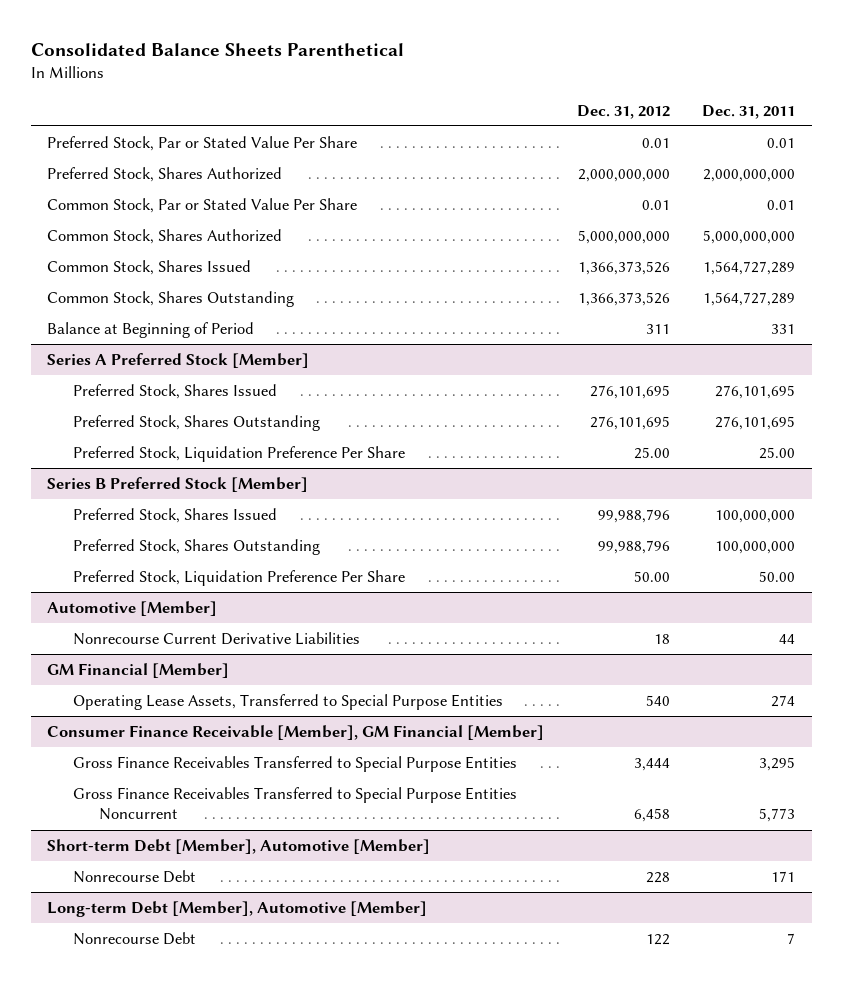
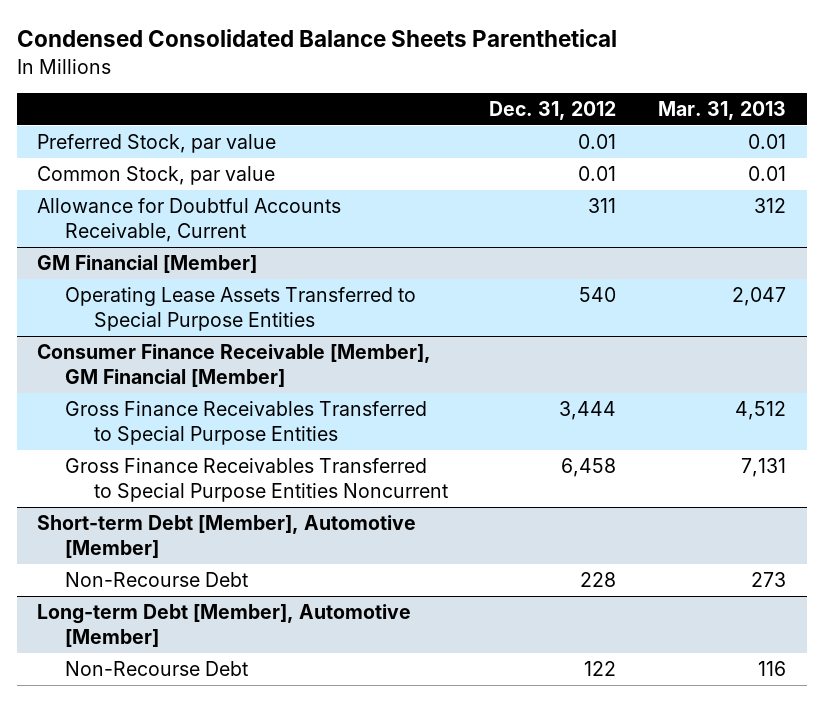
[30,42,404,56] Consolidated Balance Sheets Parenthetical -> [16,29,617,48] Condensed Consolidated Balance Sheets Parenthetical
[702,104,796,119] Dec. 31, 2011 -> none
none -> [658,101,787,121] Mar. 31, 2013
[46,167,282,183] Preferred Stock, Shares Authorized -> none
[46,229,282,245] Common Stock, Shares Authorized -> none
[46,260,251,276] Common Stock, Shares Issued -> none
[46,291,294,308] Common Stock, Shares Outstanding -> none
[46,353,309,369] Series A Preferred Stock [Member] -> none
[73,384,278,400] Preferred Stock, Shares Issued -> none
[73,415,321,432] Preferred Stock, Shares Outstanding -> none
[73,446,406,463] Preferred Stock, Liquidation Preference Per Share -> none
[46,477,308,493] Series B Preferred Stock [Member] -> none
[73,508,278,524] Preferred Stock, Shares Issued -> none
[73,539,321,556] Preferred Stock, Shares Outstanding -> none
[73,570,406,587] Preferred Stock, Liquidation Preference Per Share -> none
[46,601,217,617] Automotive [Member] -> none
[73,632,361,646] Nonrecourse Current Derivative Liabilities -> none
[46,136,357,152] Preferred Stock, Par or Stated Value Per Share -> [37,133,277,153] Preferred Stock, par value
[46,198,357,214] Common Stock, Par or Stated Value Per Share -> [37,165,276,185] Common Stock, par value
[46,322,254,339] Balance at Beginning of Period -> [37,197,342,243] Allowance for Doubtful Accounts Receivable, Current
[73,694,504,711] Operating Lease Assets, Transferred to Special Purpose Entities -> [65,286,417,332] Operating Lease Assets Transferred to Special Purpose Entities
[73,870,197,884] Nonrecourse Debt -> [65,571,249,587] Non-Recourse Debt
[73,932,197,946] Nonrecourse Debt -> [65,660,249,676] Non-Recourse Debt

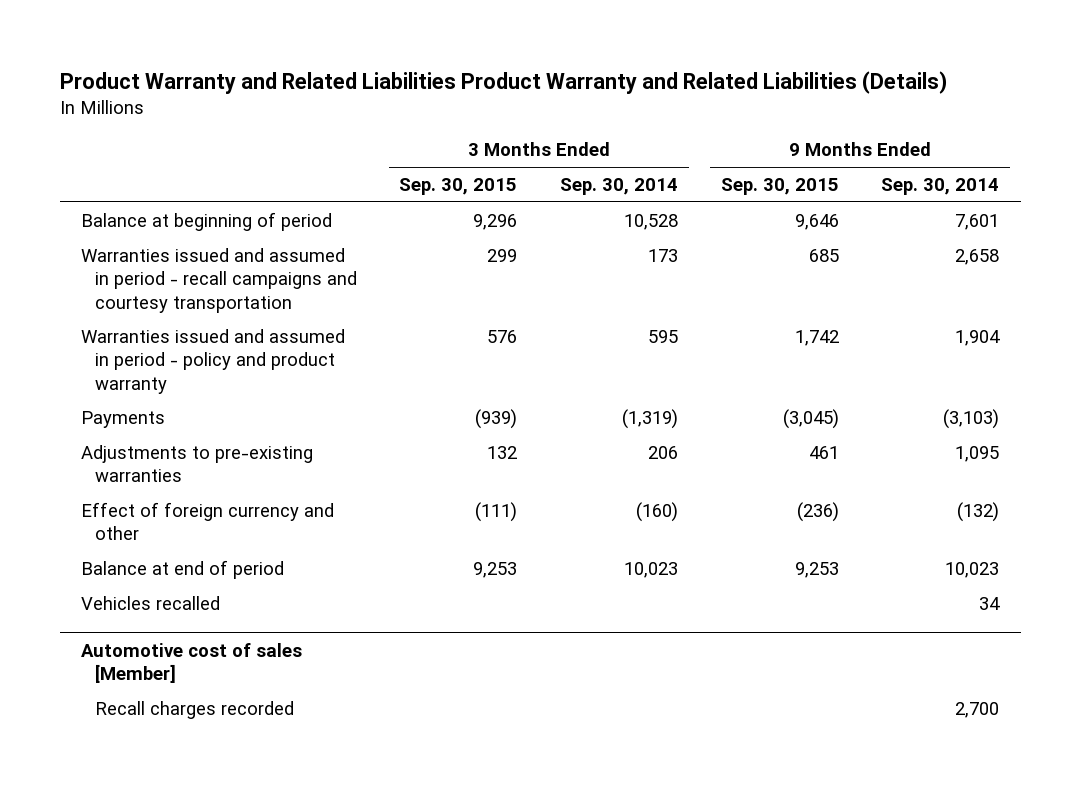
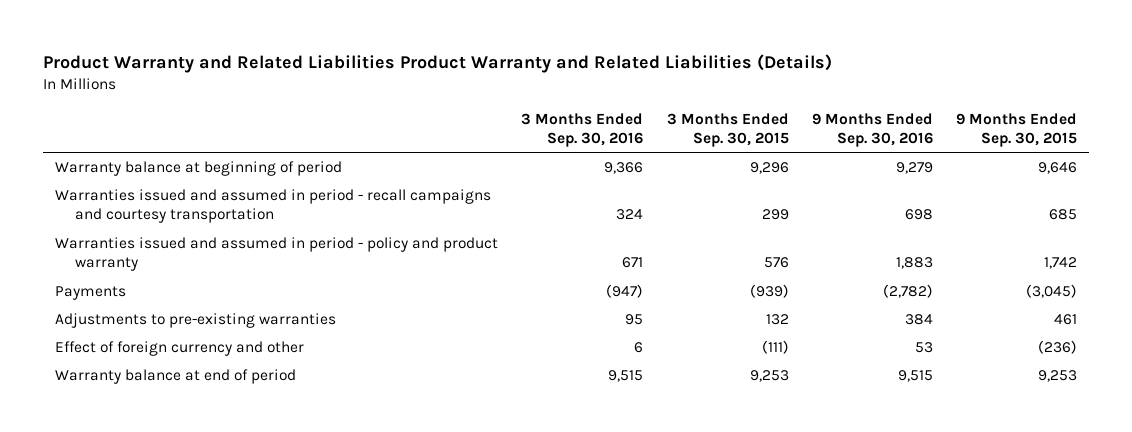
[559,178,678,196] Sep. 30, 2014 -> none
[881,178,1000,196] Sep. 30, 2014 -> none
none -> [521,112,644,148] 3 Months Ended Sep. 30, 2016
none -> [812,112,934,148] 9 Months Ended Sep. 30, 2016
[81,211,333,231] Balance at beginning of period -> [55,160,343,176] Warranty balance at beginning of period
[81,595,221,610] Vehicles recalled -> none
[81,642,303,683] Automotive cost of sales [Member] -> none
[94,700,294,719] Recall charges recorded -> none
[81,559,285,579] Balance at end of period -> [55,368,297,384] Warranty balance at end of period

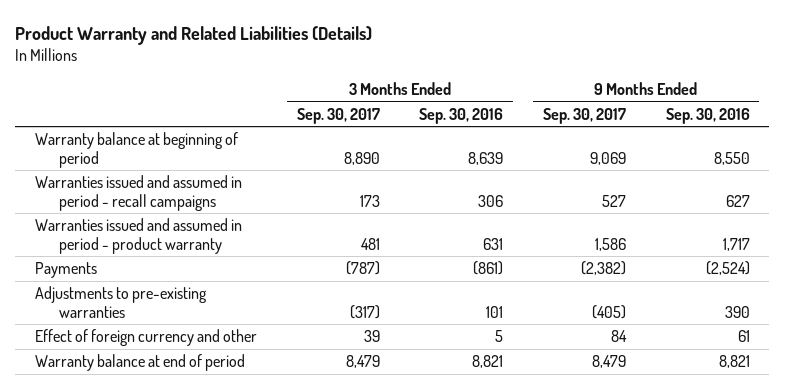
[43,53,833,73] Product Warranty and Related Liabilities Product Warranty and Related Liabilities (Details) -> [15,25,373,45] Product Warranty and Related Liabilities (Details)
[666,112,789,148] 3 Months Ended Sep. 30, 2015 -> none
[956,112,1078,148] 9 Months Ended Sep. 30, 2015 -> none
none -> [296,107,380,124] Sep. 30, 2017
none -> [542,107,626,124] Sep. 30, 2017
[604,161,644,174] 9,366 -> [468,151,504,165] 8,639
[896,161,934,174] 9,279 -> [713,151,750,165] 8,550
[55,188,492,224] Warranties issued and assumed in period - recall campaigns and courtesy transportation -> [34,175,242,211] Warranties issued and assumed in period - recall campaigns
[616,209,644,221] 324 -> [478,194,504,207] 306
[905,209,934,221] 698 -> [725,194,750,207] 627
[55,236,499,272] Warranties issued and assumed in period - policy and product warranty -> [34,218,242,254] Warranties issued and assumed in period - product warranty
[622,257,644,269] 671 -> [483,237,504,250] 631
[896,257,934,270] 1,883 -> [722,237,750,251] 1,717
[606,283,644,298] (947) -> [473,261,504,276] (861)
[883,283,934,298] (2,782) -> [705,261,750,276] (2,524)
[625,313,644,325] 95 -> [486,305,504,318] 101
[905,313,934,325] 384 -> [724,305,750,318] 390
[634,341,644,353] 6 -> [495,330,504,343] 5
[915,341,934,353] 53 -> [737,330,750,343] 61
[608,369,644,382] 9,515 -> [472,355,504,369] 8,821
[898,369,934,382] 9,515 -> [718,355,750,369] 8,821

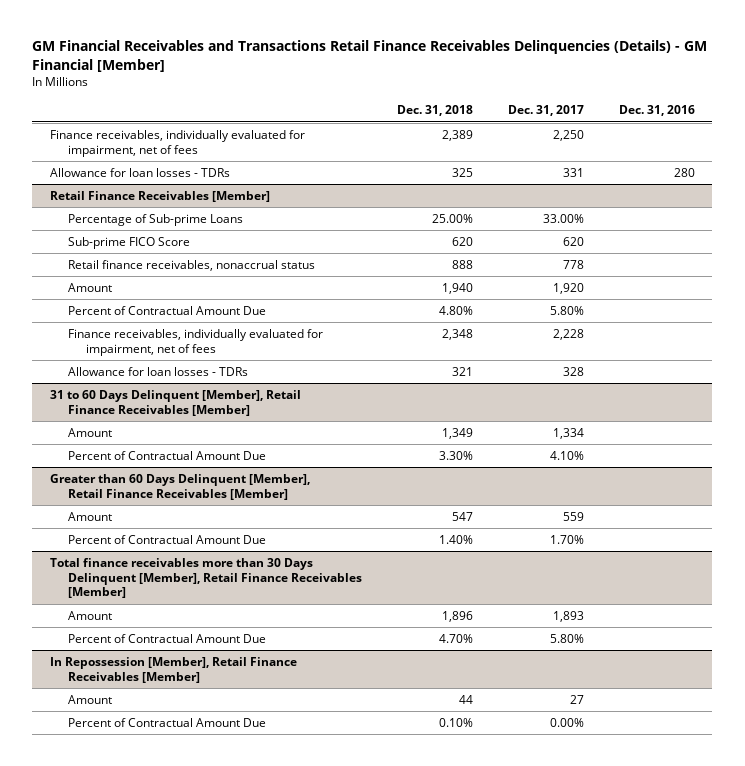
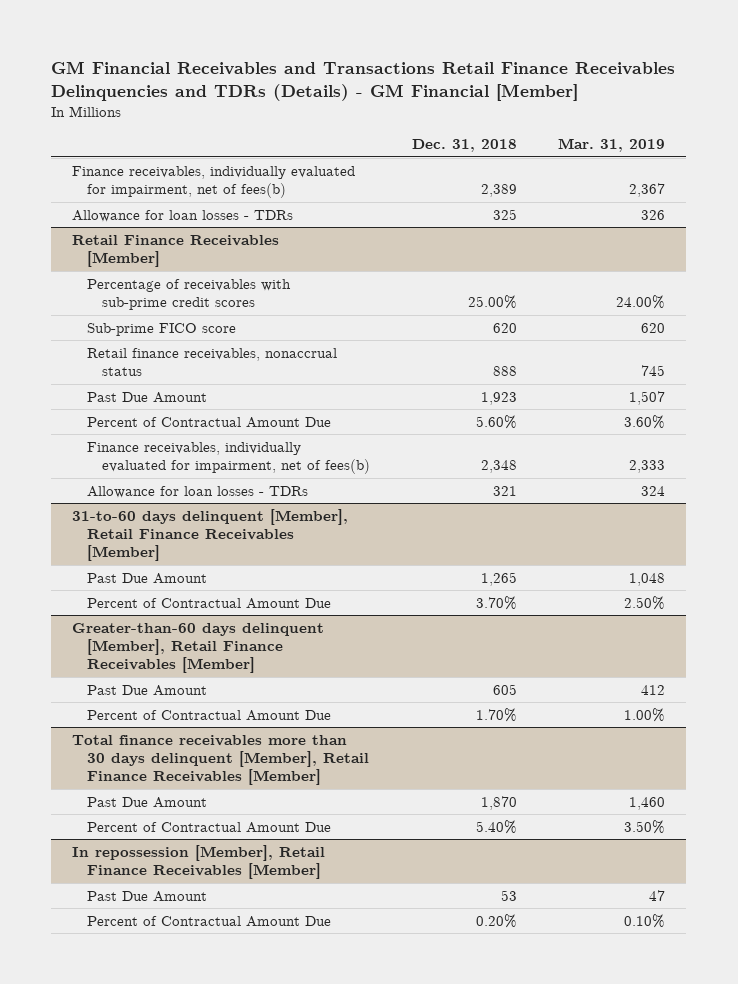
[32,40,708,72] GM Financial Receivables and Transactions Retail Finance Receivables Delinquencies (Details) - GM Financial [Member] -> [51,61,676,101] GM Financial Receivables and Transactions Retail Finance Receivables Delinquencies and TDRs (Details) - GM Financial [Member]
[507,105,584,117] Dec. 31, 2017 -> none
[618,105,695,117] Dec. 31, 2016 -> none
none -> [558,138,666,153] Mar. 31, 2019
[49,130,305,157] Finance receivables, individually evaluated for impairment, net of fees -> [72,165,356,199] Finance receivables, individually evaluated for impairment, net of fees(b)
[67,214,243,227] Percentage of Sub-prime Loans -> [86,278,291,311] Percentage of receivables with sub-prime credit scores
[67,237,190,250] Sub-prime FICO Score -> [86,322,236,336] Sub-prime FICO score
[67,283,112,293] Amount -> [86,391,207,403] Past Due Amount
[441,283,473,295] 1,940 -> [480,391,517,405] 1,923
[438,306,473,316] 4.80% -> [475,414,517,429] 5.60%
[67,329,323,356] Finance receivables, individually evaluated for impairment, net of fees -> [86,441,370,475] Finance receivables, individually evaluated for impairment, net of fees(b)
[49,390,301,416] 31 to 60 Days Delinquent [Member], Retail Finance Receivables [Member] -> [72,508,349,562] 31-to-60 days delinquent [Member], Retail Finance Receivables [Member]
[67,428,112,438] Amount -> [86,572,207,584] Past Due Amount
[441,428,473,440] 1,349 -> [480,571,517,586] 1,265
[438,451,473,461] 3.30% -> [475,595,517,610] 3.70%
[49,474,310,500] Greater than 60 Days Delinquent [Member], Retail Finance Receivables [Member] -> [72,622,325,674] Greater-than-60 days delinquent [Member], Retail Finance Receivables [Member]
[67,512,112,522] Amount -> [86,684,207,696] Past Due Amount
[451,512,473,522] 547 -> [492,683,517,695] 605
[438,535,473,545] 1.40% -> [475,707,517,722] 1.70%
[49,558,362,599] Total finance receivables more than 30 Days Delinquent [Member], Retail Finance Receivables [Member] -> [72,734,369,786] Total finance receivables more than 30 days delinquent [Member], Retail Finance Receivables [Member]
[67,611,112,621] Amount -> [86,796,207,808] Past Due Amount
[441,611,473,623] 1,896 -> [480,795,517,810] 1,870
[438,634,473,644] 4.70% -> [475,819,517,834] 5.40%
[49,657,297,683] In Repossession [Member], Retail Finance Receivables [Member] -> [72,844,326,880] In repossession [Member], Retail Finance Receivables [Member]
[67,695,112,705] Amount -> [86,890,207,902] Past Due Amount
[458,695,473,705] 44 -> [500,889,517,901] 53
[438,718,473,728] 0.10% -> [475,913,517,928] 0.20%

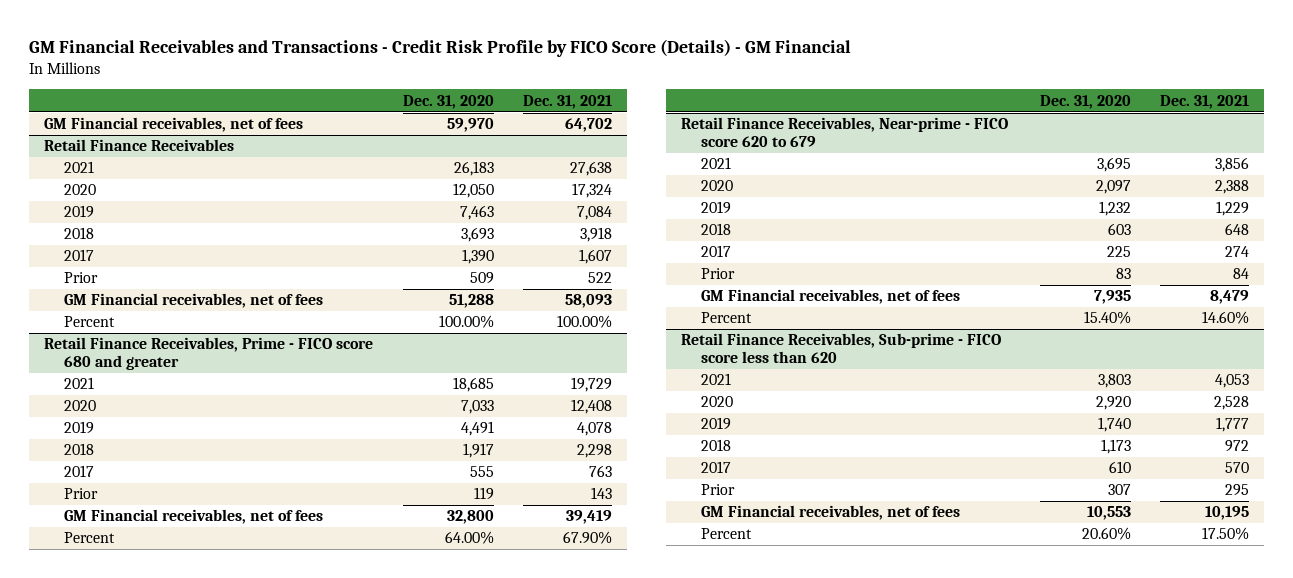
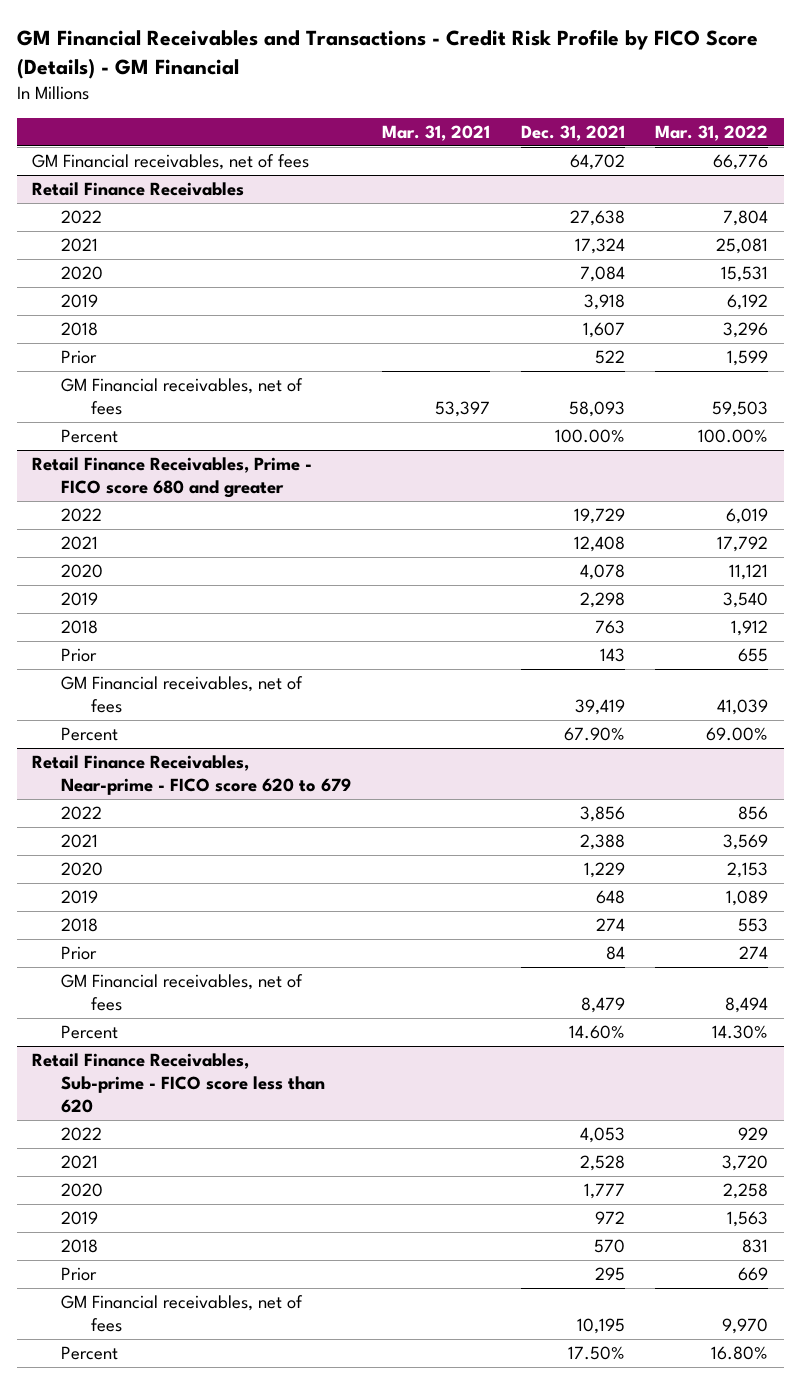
[402,94,494,109] Dec. 31, 2020 -> none
none -> [382,124,491,141] Mar. 31, 2021
none -> [655,124,769,141] Mar. 31, 2022
[64,249,95,262] 2017 -> none
none -> [61,210,103,225] 2022
[570,161,613,177] 27,638 -> [574,238,625,255] 17,324
[572,183,613,199] 17,324 -> [579,266,625,283] 7,084
[577,206,613,221] 7,084 -> [583,294,625,311] 3,918
[580,227,613,243] 3,918 -> [582,322,625,339] 1,607
[64,465,95,478] 2017 -> none
none -> [61,508,103,523] 2022
[571,377,613,393] 19,729 -> [573,536,625,553] 12,408
[571,399,613,415] 12,408 -> [579,564,625,581] 4,078
[577,422,613,437] 4,078 -> [579,592,625,609] 2,298
[577,444,613,459] 2,298 -> [594,620,625,635] 763
[700,245,731,258] 2017 -> none
none -> [61,806,103,821] 2022
[1215,157,1250,173] 3,856 -> [579,834,625,851] 2,388
[1215,180,1250,195] 2,388 -> [583,862,625,879] 1,229
[1216,201,1250,217] 1,229 -> [595,890,625,905] 648
[1225,223,1250,236] 648 -> [595,918,625,932] 274
[700,461,731,474] 2017 -> none
none -> [61,1127,103,1142] 2022
[1215,374,1250,389] 4,053 -> [579,1155,625,1172] 2,528
[1214,396,1250,411] 2,528 -> [583,1183,625,1200] 1,777
[1216,417,1250,433] 1,777 -> [594,1211,625,1225] 972
[1225,440,1250,453] 972 -> [593,1239,625,1254] 570

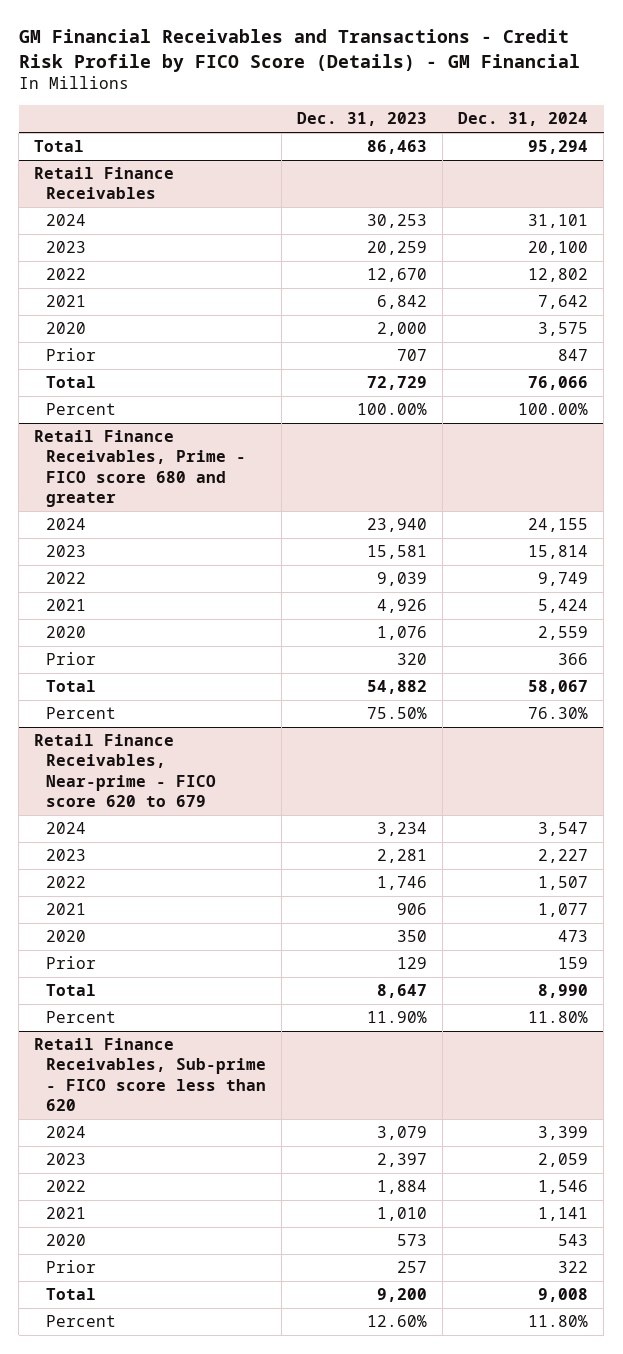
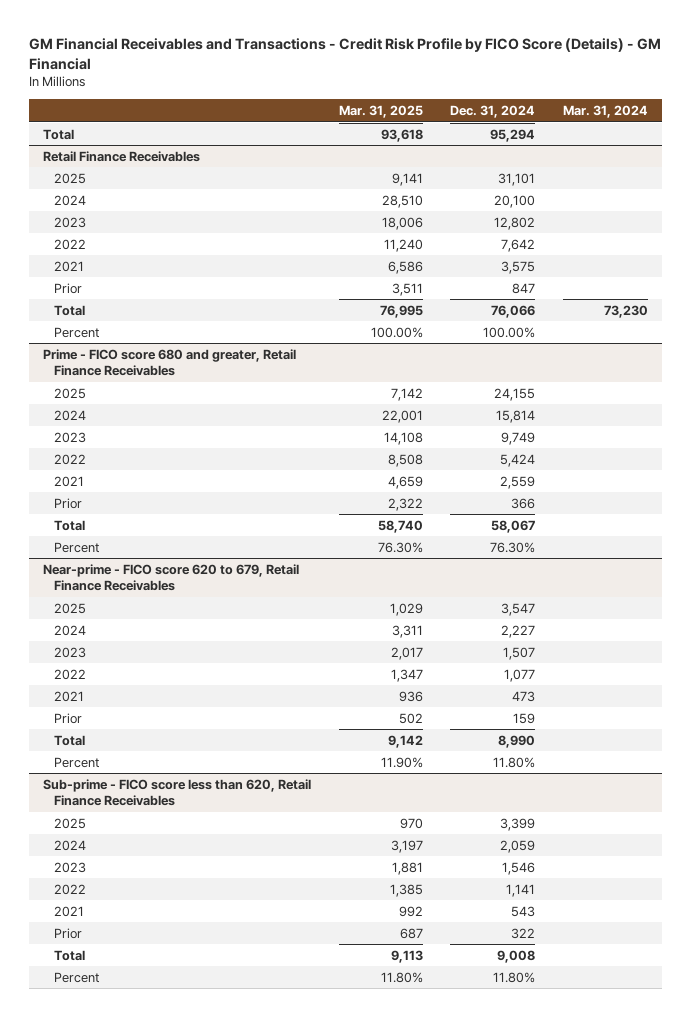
[297,112,428,127] Dec. 31, 2023 -> none
none -> [338,104,423,118] Mar. 31, 2025
none -> [562,104,648,118] Mar. 31, 2024
[46,322,87,335] 2020 -> none
none -> [54,172,87,184] 2025
[528,214,589,229] 31,101 -> [494,194,536,208] 20,100
[528,241,589,256] 20,100 -> [494,216,536,230] 12,802
[528,268,589,283] 12,802 -> [501,238,536,252] 7,642
[538,295,589,310] 7,642 -> [501,260,536,274] 3,575
[46,626,87,639] 2020 -> none
[34,430,247,508] Retail Finance Receivables, Prime - FICO score 680 and greater -> [43,348,297,377] Prime - FICO score 680 and greater, Retail Finance Receivables
none -> [54,387,87,399] 2025
[528,518,589,533] 24,155 -> [496,409,536,423] 15,814
[528,545,589,560] 15,814 -> [501,431,536,445] 9,749
[538,572,589,587] 9,749 -> [500,453,536,467] 5,424
[538,599,589,614] 5,424 -> [500,475,536,489] 2,559
[46,930,87,943] 2020 -> none
[34,734,217,808] Retail Finance Receivables, Near-prime - FICO score 620 to 679 -> [43,563,300,592] Near-prime - FICO score 620 to 679, Retail Finance Receivables
none -> [54,602,87,614] 2025
[538,822,589,837] 3,547 -> [501,624,536,638] 2,227
[538,849,589,864] 2,227 -> [503,646,536,660] 1,507
[538,876,589,891] 1,507 -> [504,668,536,682] 1,077
[538,903,589,918] 1,077 -> [512,690,536,702] 473
[46,1234,87,1247] 2020 -> none
[34,1038,267,1112] Retail Finance Receivables, Sub-prime - FICO score less than 620 -> [43,778,312,807] Sub-prime - FICO score less than 620, Retail Finance Receivables
none -> [54,817,87,829] 2025
[538,1126,589,1141] 3,399 -> [500,839,536,853] 2,059
[538,1153,589,1168] 2,059 -> [502,861,536,875] 1,546
[538,1180,589,1195] 1,546 -> [506,883,536,897] 1,141
[538,1207,589,1222] 1,141 -> [511,905,536,917] 543

